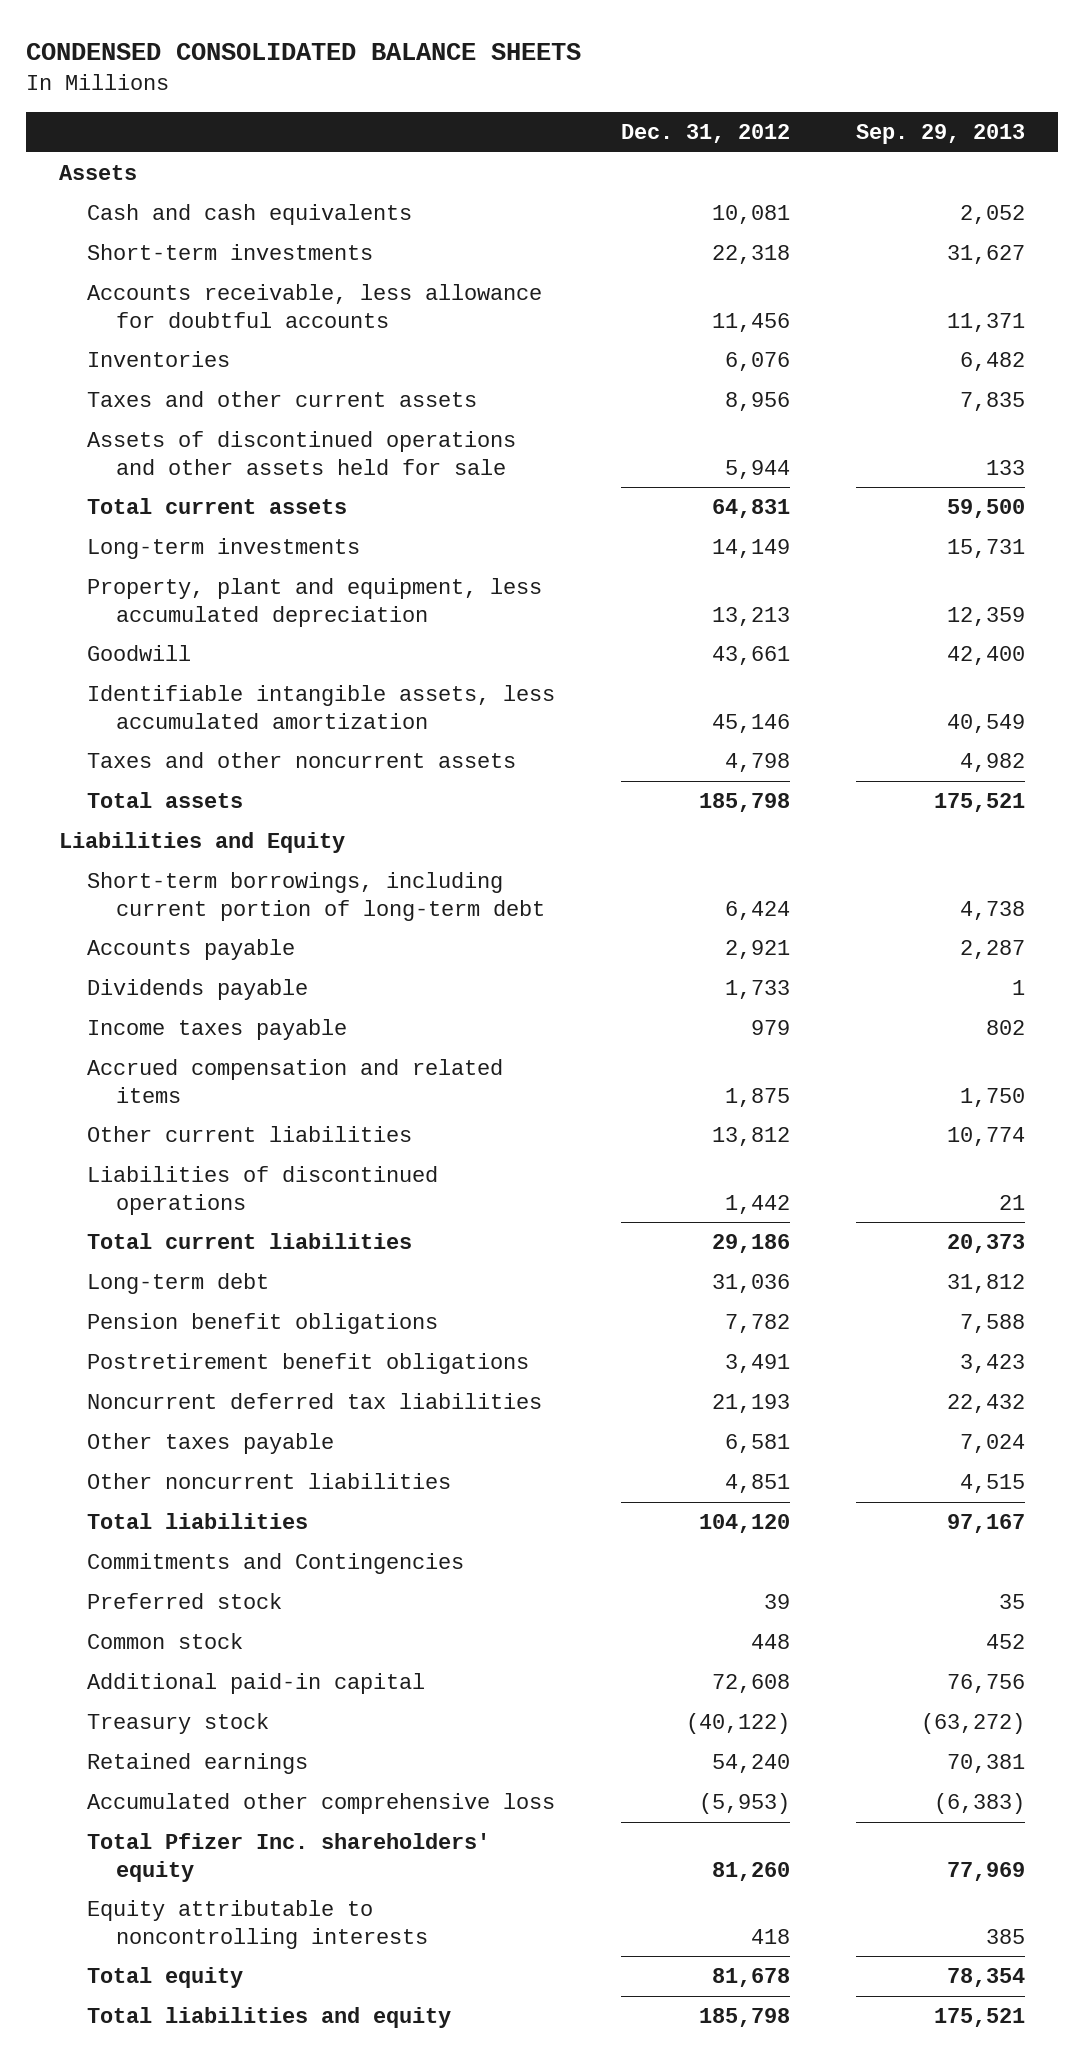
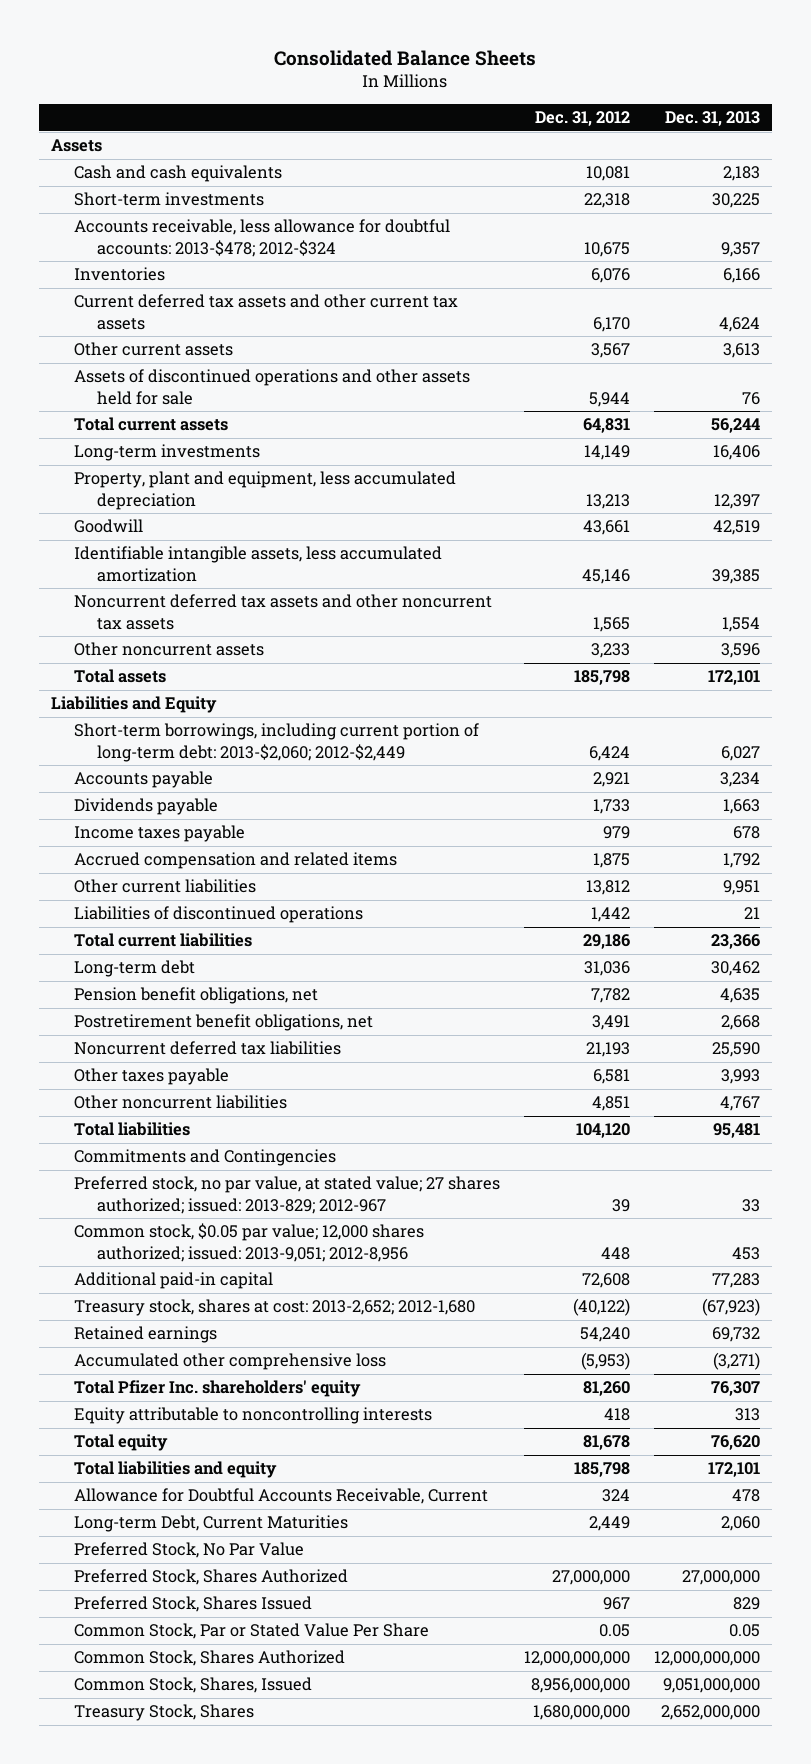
[25,43,581,61] CONDENSED CONSOLIDATED BALANCE SHEETS -> [274,49,537,66] Consolidated Balance Sheets
[855,124,1025,145] Sep. 29, 2013 -> none
none -> [664,110,760,126] Dec. 31, 2013
[87,284,543,328] Accounts receivable, less allowance for doubtful accounts -> [74,219,451,257] Accounts receivable, less allowance for doubtful accounts: 2013-$478; 2012-$324
[712,312,791,332] 11,456 -> [583,241,630,257] 10,675
[87,391,478,408] Taxes and other current assets -> [74,294,459,330] Current deferred tax assets and other current tax assets
[725,392,791,412] 8,956 -> [592,316,630,332] 6,170
none -> [74,342,234,357] Other current assets
[87,752,517,769] Taxes and other noncurrent assets -> [74,594,493,630] Noncurrent deferred tax assets and other noncurrent tax assets
[725,753,791,773] 4,798 -> [592,616,630,632] 1,565
none -> [74,642,265,657] Other noncurrent assets
[87,872,545,921] Short-term borrowings, including current portion of long-term debt -> [74,723,480,762] Short-term borrowings, including current portion of long-term debt: 2013-$2,060; 2012-$2,449
[87,1313,439,1335] Pension benefit obligations -> [74,987,319,1005] Pension benefit obligations, net
[87,1353,530,1375] Postretirement benefit obligations -> [74,1014,374,1032] Postretirement benefit obligations, net
[87,1593,283,1610] Preferred stock -> [74,1176,501,1214] Preferred stock, no par value, at stated value; 27 shares authorized; issued: 2013-829; 2012-967
[87,1633,244,1650] Common stock -> [74,1223,425,1262] Common stock, $0.05 par value; 12,000 shares authorized; issued: 2013-9,051; 2012-8,956
[87,1713,270,1735] Treasury stock -> [74,1299,476,1317] Treasury stock, shares at cost: 2013-2,652; 2012-1,680
none -> [74,1488,489,1505] Allowance for Doubtful Accounts Receivable, Current
none -> [74,1515,349,1533] Long-term Debt, Current Maturities
none -> [74,1542,305,1559] Preferred Stock, No Par Value
none -> [74,1569,349,1586] Preferred Stock, Shares Authorized
none -> [74,1596,313,1613] Preferred Stock, Shares Issued
none -> [74,1623,430,1640] Common Stock, Par or Stated Value Per Share
none -> [74,1650,346,1667] Common Stock, Shares Authorized
none -> [74,1677,313,1694] Common Stock, Shares, Issued
none -> [74,1704,255,1722] Treasury Stock, Shares

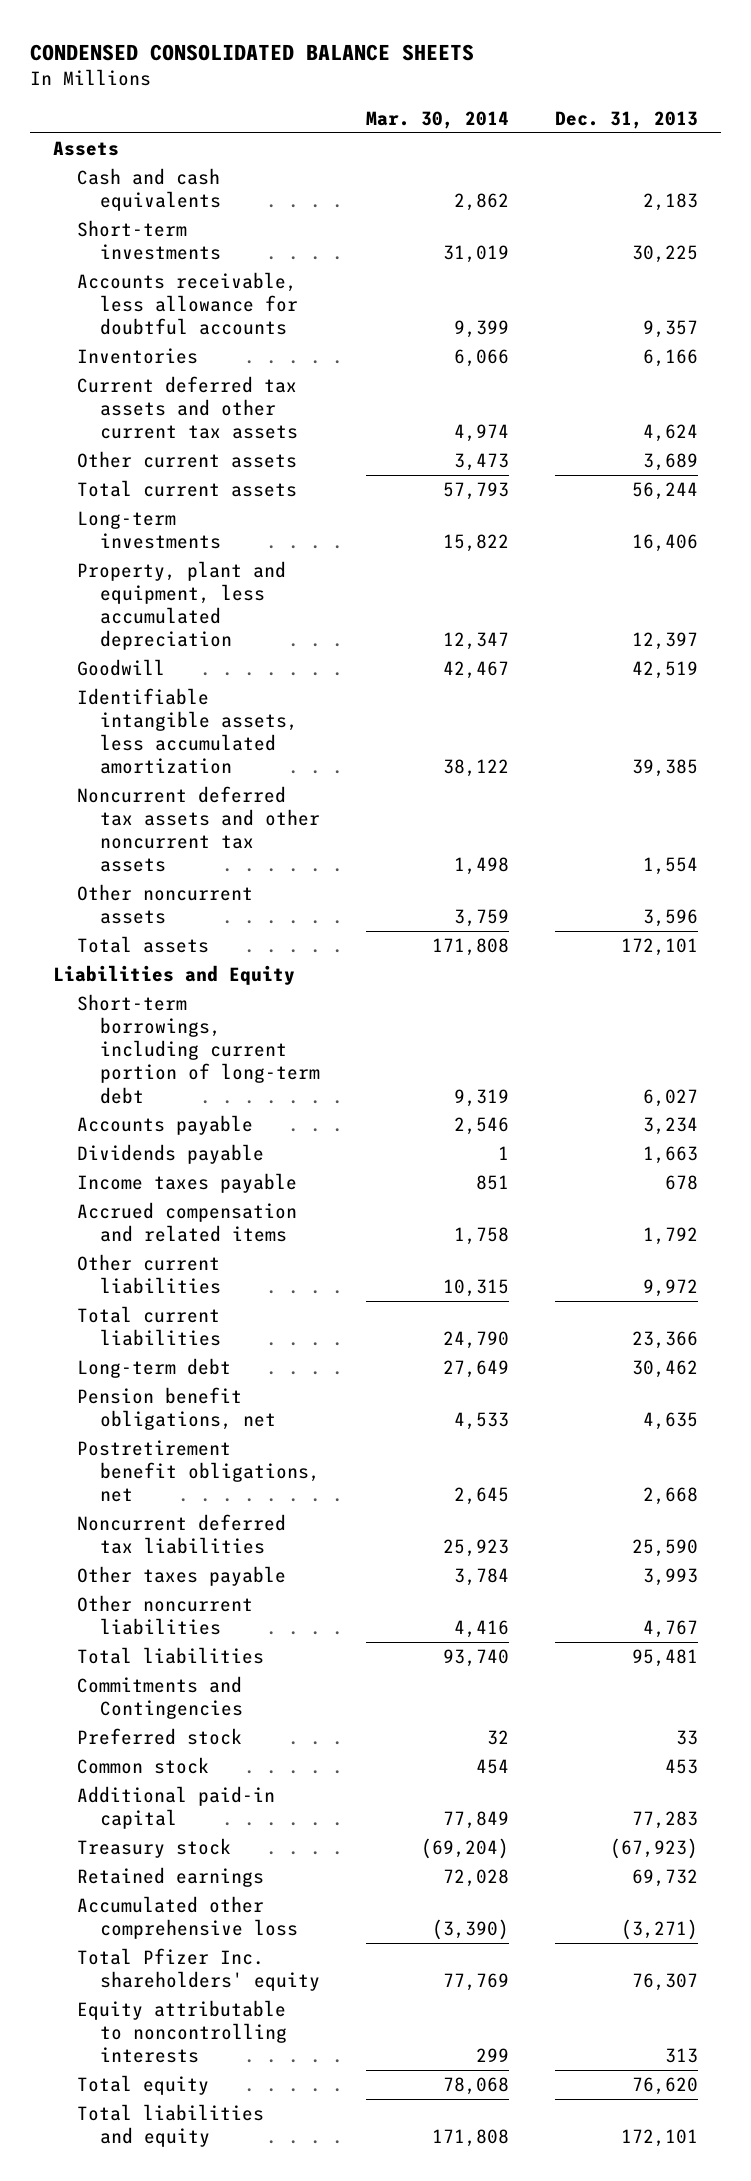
[274,49,537,66] Consolidated Balance Sheets -> [30,43,475,61] CONDENSED CONSOLIDATED BALANCE SHEETS
[534,110,630,126] Dec. 31, 2012 -> none
none -> [365,111,509,130] Mar. 30, 2014
[74,219,451,257] Accounts receivable, less allowance for doubtful accounts: 2013-$478; 2012-$324 -> [76,271,299,336] Accounts receivable, less allowance for doubtful accounts
[74,369,471,405] Assets of discontinued operations and other assets held for sale -> none
[722,343,760,359] 3,613 -> [642,452,698,471] 3,689
[74,723,480,762] Short-term borrowings, including current portion of long-term debt: 2013-$2,060; 2012-$2,449 -> [76,993,321,1104] Short-term borrowings, including current portion of long-term debt
[74,906,364,924] Liabilities of discontinued operations -> none
[722,880,760,896] 9,951 -> [642,1279,698,1298] 9,972
[74,1176,501,1214] Preferred stock, no par value, at stated value; 27 shares authorized; issued: 2013-829; 2012-967 -> [76,1727,242,1745] Preferred stock
[74,1223,425,1262] Common stock, $0.05 par value; 12,000 shares authorized; issued: 2013-9,051; 2012-8,956 -> [76,1756,209,1774] Common stock
[74,1299,476,1317] Treasury stock, shares at cost: 2013-2,652; 2012-1,680 -> [76,1837,231,1858] Treasury stock
[74,1488,489,1505] Allowance for Doubtful Accounts Receivable, Current -> none
[74,1515,349,1533] Long-term Debt, Current Maturities -> none
[74,1542,305,1559] Preferred Stock, No Par Value -> none
[74,1569,349,1586] Preferred Stock, Shares Authorized -> none
[74,1596,313,1613] Preferred Stock, Shares Issued -> none
[74,1623,430,1640] Common Stock, Par or Stated Value Per Share -> none
[74,1650,346,1667] Common Stock, Shares Authorized -> none
[74,1677,313,1694] Common Stock, Shares, Issued -> none
[74,1704,255,1722] Treasury Stock, Shares -> none

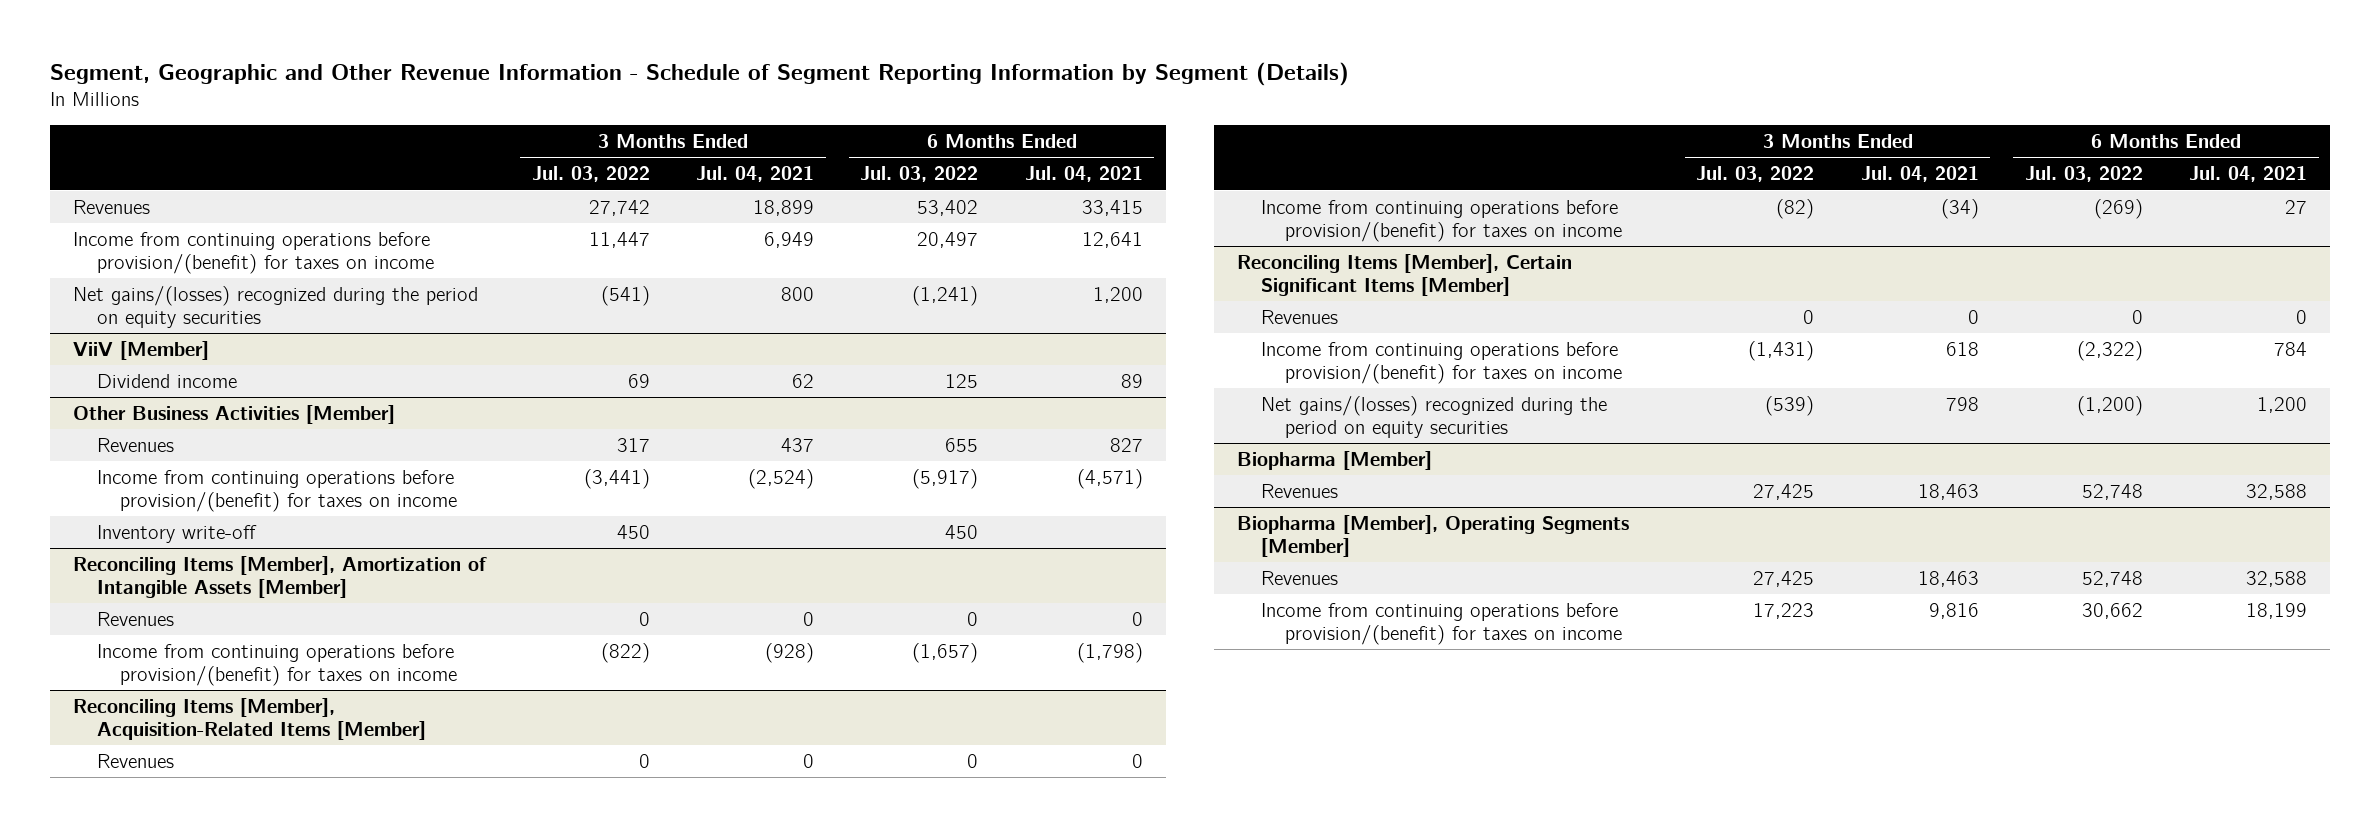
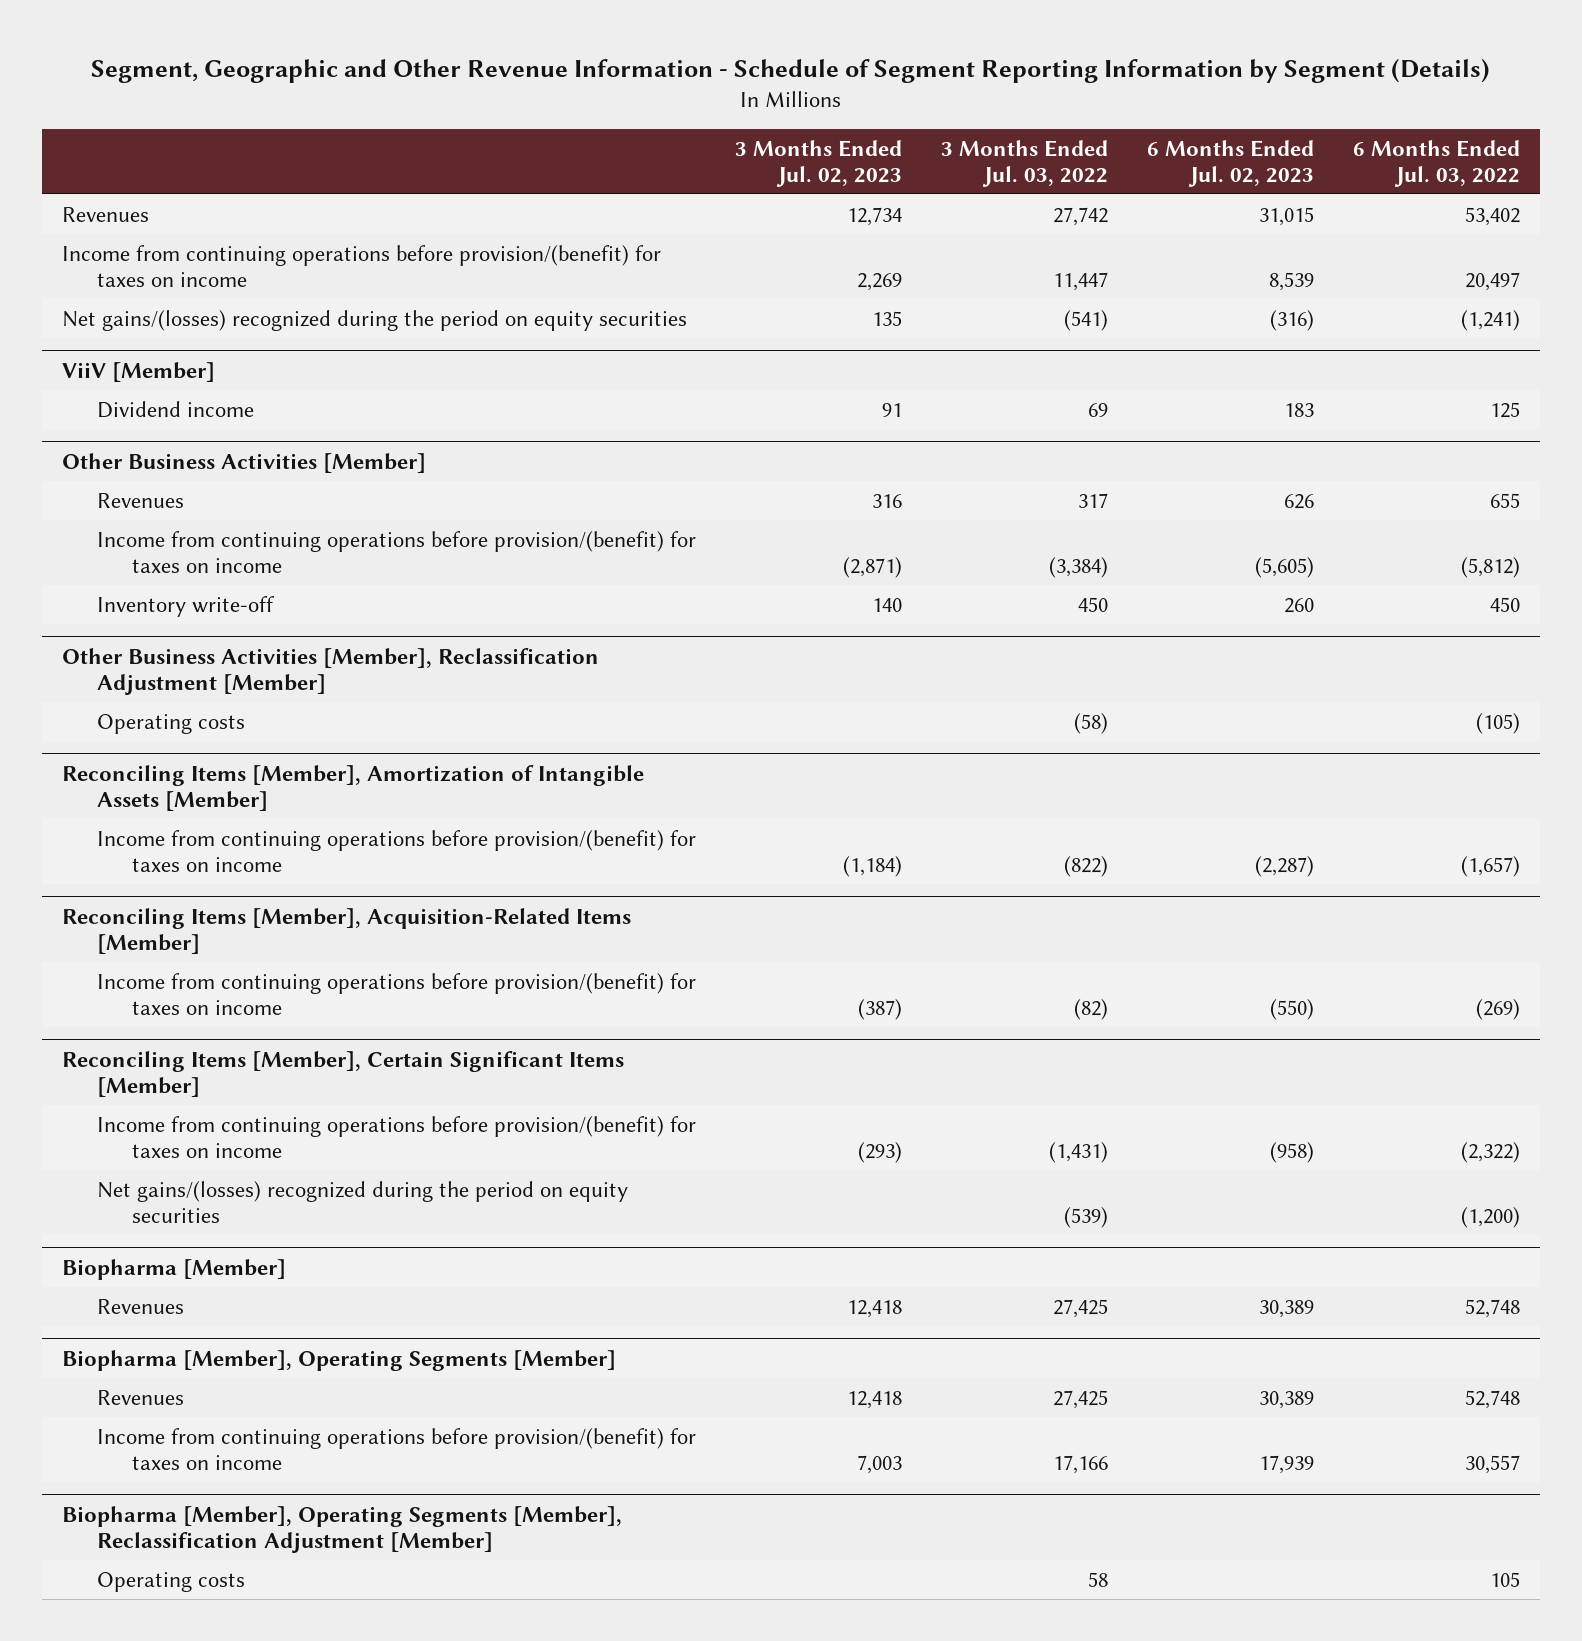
[696,166,815,183] Jul. 04, 2021 -> none
[1024,166,1143,183] Jul. 04, 2021 -> none
none -> [734,139,902,187] 3 Months Ended Jul. 02, 2023
none -> [1147,139,1315,187] 6 Months Ended Jul. 02, 2023
[583,468,650,489] (3,441) -> [1048,556,1108,578] (3,384)
[912,468,979,489] (5,917) -> [1461,556,1521,578] (5,812)
none -> [61,647,599,695] Other Business Activities [Member], Reclassification Adjustment [Member]
none -> [96,713,245,734] Operating costs
[96,611,174,626] Revenues -> none
[96,753,174,768] Revenues -> none
[1261,309,1339,324] Revenues -> none
[1753,602,1815,619] 17,223 -> [1052,1454,1108,1474] 17,166
[2081,602,2143,619] 30,662 -> [1465,1454,1521,1474] 30,557
none -> [61,1505,622,1553] Biopharma [Member], Operating Segments [Member], Reclassification Adjustment [Member]
none -> [96,1571,245,1592] Operating costs

